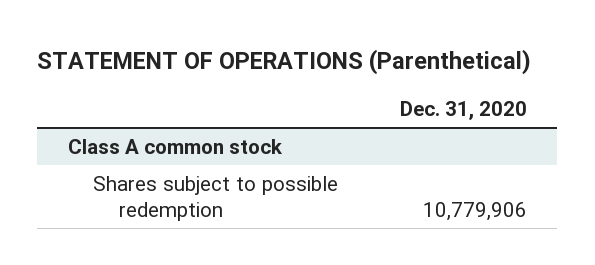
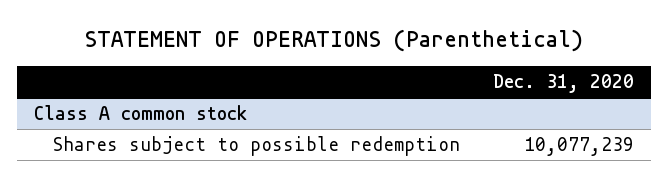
[422,201,527,221] 10,779,906 -> [524,137,635,157] 10,077,239

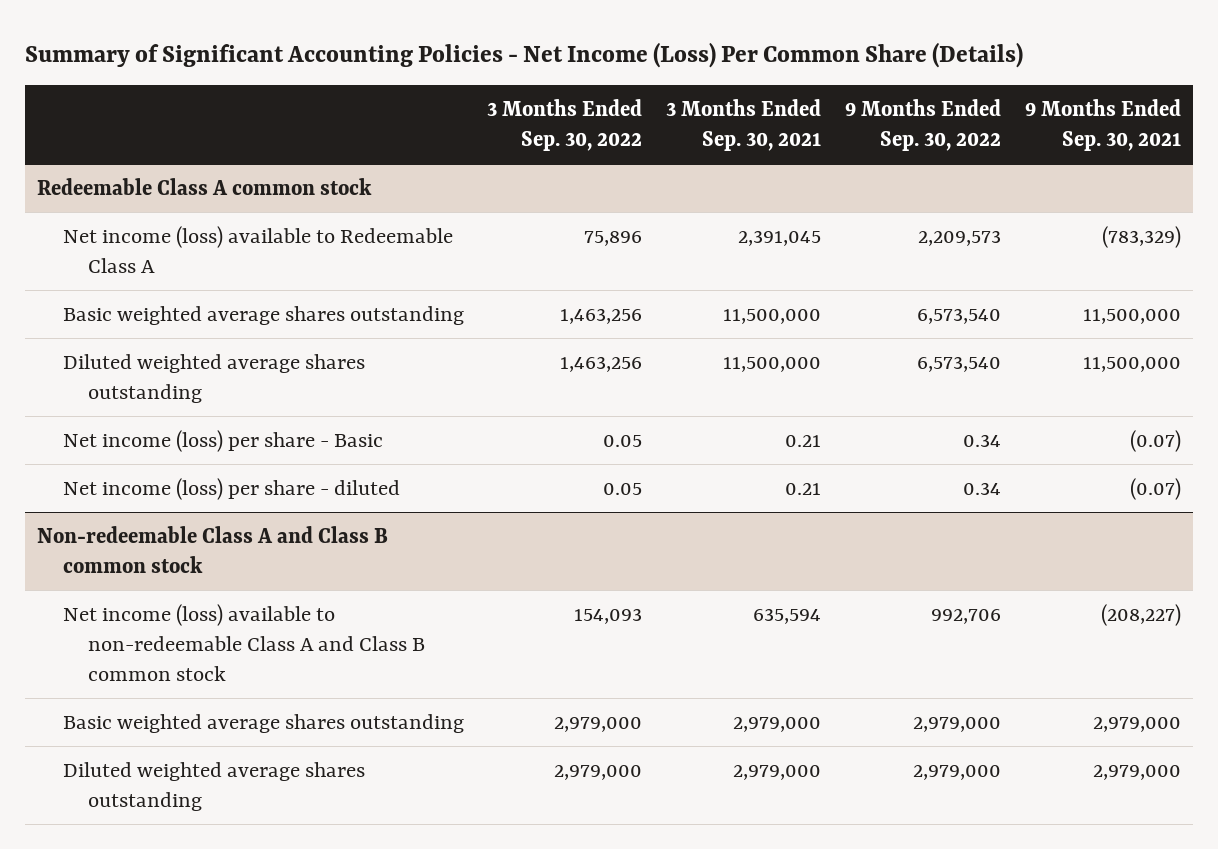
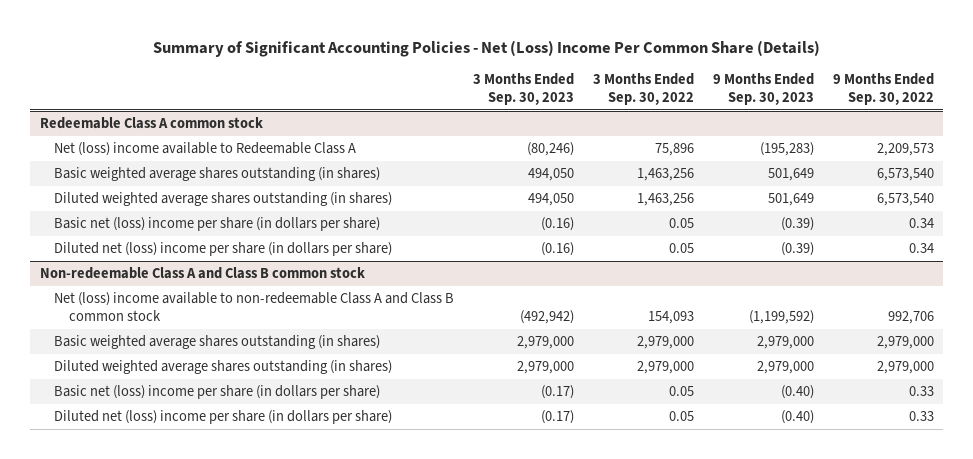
[25,41,1024,68] Summary of Significant Accounting Policies - Net Income (Loss) Per Common Share (Details) -> [152,39,820,57] Summary of Significant Accounting Policies - Net (Loss) Income Per Common Share (Details)
[666,98,822,151] 3 Months Ended Sep. 30, 2021 -> none
[1025,98,1182,151] 9 Months Ended Sep. 30, 2021 -> none
none -> [473,73,575,105] 3 Months Ended Sep. 30, 2023
none -> [712,73,814,105] 9 Months Ended Sep. 30, 2023
[62,225,453,273] Net income (loss) available to Redeemable Class A -> [54,142,357,157] Net (loss) income available to Redeemable Class A
[62,305,464,325] Basic weighted average shares outstanding -> [54,167,381,182] Basic weighted average shares outstanding (in shares)
[62,353,365,403] Diluted weighted average shares outstanding -> [54,192,393,207] Diluted weighted average shares outstanding (in shares)
[62,429,383,452] Net income (loss) per share - Basic -> [54,217,381,232] Basic net (loss) income per share (in dollars per share)
[62,477,400,500] Net income (loss) per share - diluted -> [54,242,393,257] Diluted net (loss) income per share (in dollars per share)
[62,603,425,681] Net income (loss) available to non-redeemable Class A and Class B common stock -> [54,292,455,322] Net (loss) income available to non-redeemable Class A and Class B common stock
[62,713,464,733] Basic weighted average shares outstanding -> [54,335,381,350] Basic weighted average shares outstanding (in shares)
[62,761,365,811] Diluted weighted average shares outstanding -> [54,360,393,375] Diluted weighted average shares outstanding (in shares)
none -> [54,385,381,400] Basic net (loss) income per share (in dollars per share)
none -> [54,410,393,425] Diluted net (loss) income per share (in dollars per share)

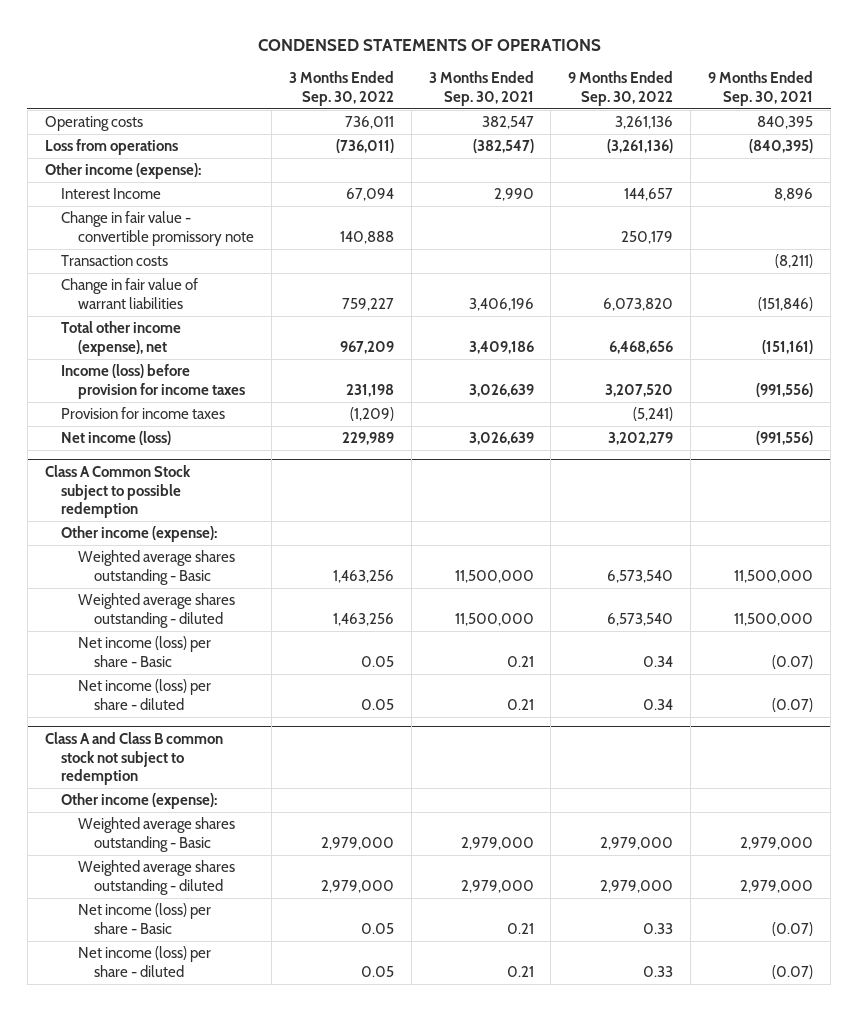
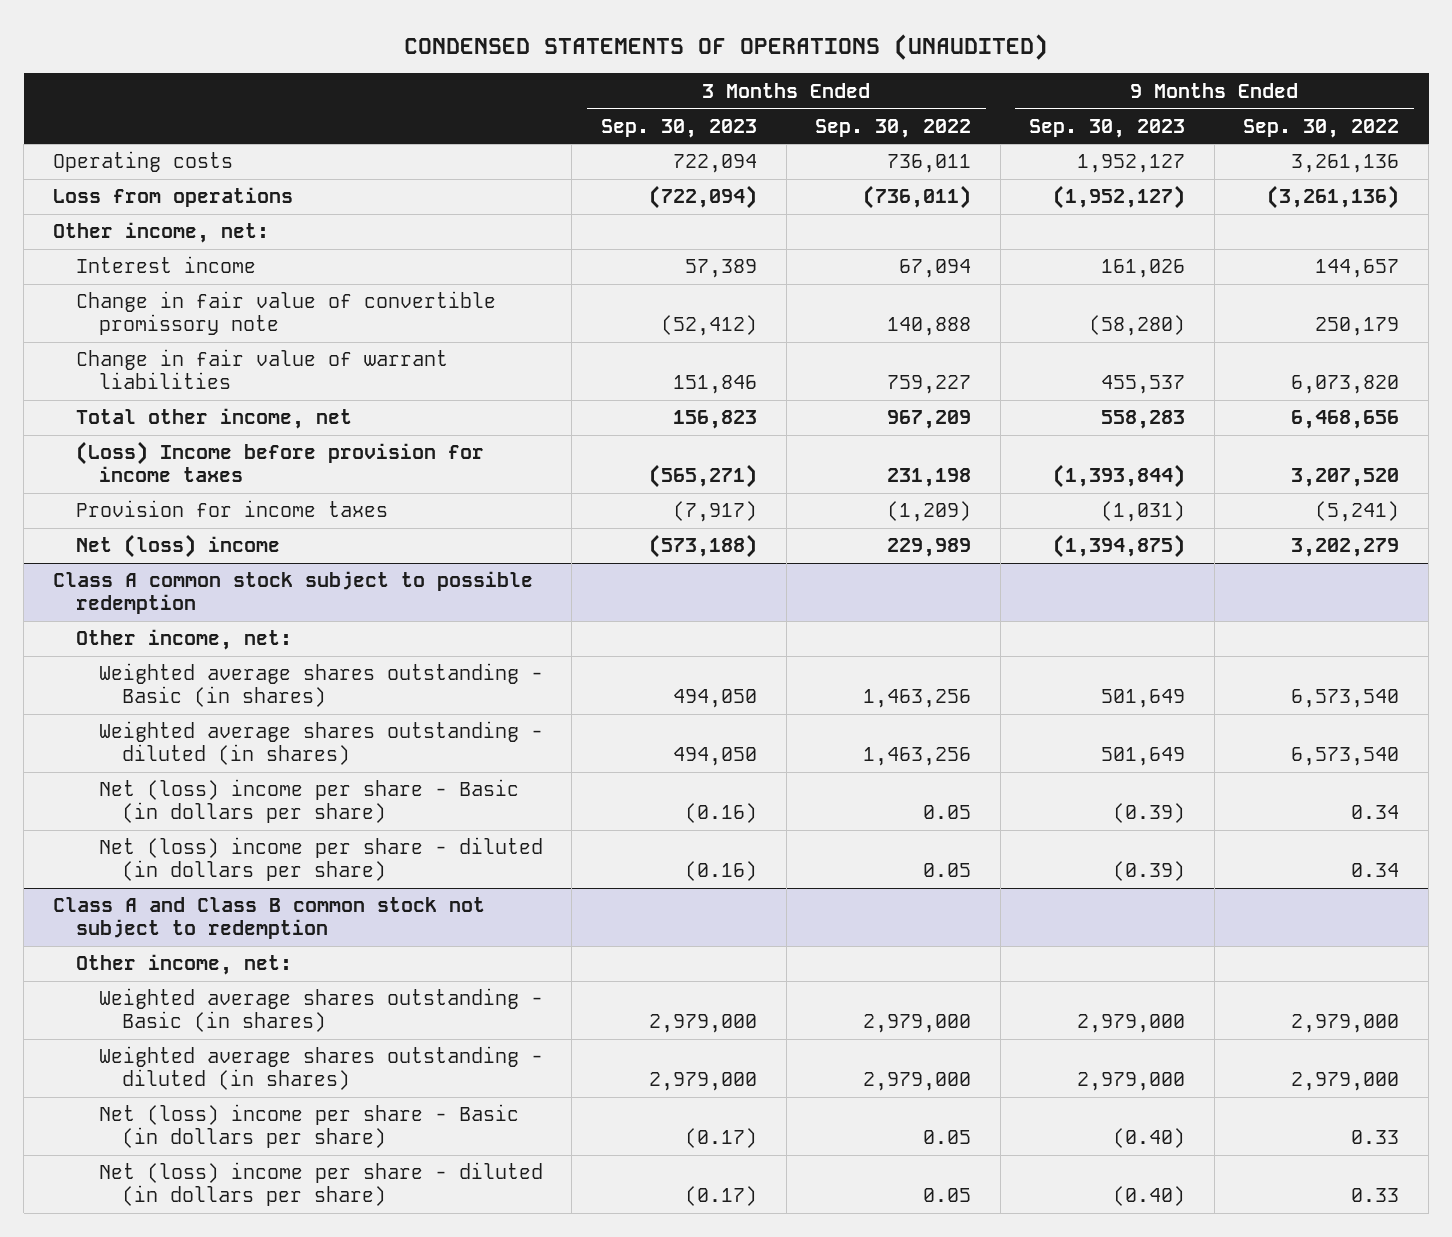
[258,38,602,51] CONDENSED STATEMENTS OF OPERATIONS -> [404,33,1049,60] CONDENSED STATEMENTS OF OPERATIONS (UNAUDITED)
[428,70,534,106] 3 Months Ended Sep. 30, 2021 -> none
[708,70,814,106] 9 Months Ended Sep. 30, 2021 -> none
none -> [601,118,758,138] Sep. 30, 2023
none -> [1029,118,1186,138] Sep. 30, 2023
[61,255,169,267] Transaction costs -> none
[44,163,201,180] Other income (expense): -> [52,222,269,244] Other income, net:
[61,188,162,200] Interest Income -> [75,256,256,274] Interest income
[61,211,254,247] Change in fair value - convertible promissory note -> [75,291,496,335] Change in fair value of convertible promissory note
[61,321,182,357] Total other income (expense), net -> [75,408,352,430] Total other income, net
[61,364,245,400] Income (loss) before provision for income taxes -> [75,441,484,482] (Loss) Income before provision for income taxes
[61,431,172,446] Net income (loss) -> [75,534,280,559] Net (loss) income
[44,464,191,519] Class A Common Stock subject to possible redemption -> [52,571,533,614] Class A common stock subject to possible redemption
[61,526,218,543] Other income (expense): -> [75,629,292,651] Other income, net:
[77,550,235,586] Weighted average shares outstanding - Basic -> [98,663,543,707] Weighted average shares outstanding - Basic (in shares)
[77,593,235,629] Weighted average shares outstanding - diluted -> [98,721,543,765] Weighted average shares outstanding - diluted (in shares)
[77,636,211,668] Net income (loss) per share - Basic -> [98,779,519,823] Net (loss) income per share - Basic (in dollars per share)
[77,679,211,711] Net income (loss) per share - diluted -> [98,837,543,881] Net (loss) income per share - diluted (in dollars per share)
[61,793,218,810] Other income (expense): -> [75,954,292,976] Other income, net:
[77,817,235,853] Weighted average shares outstanding - Basic -> [98,988,543,1032] Weighted average shares outstanding - Basic (in shares)
[77,860,235,896] Weighted average shares outstanding - diluted -> [98,1046,543,1090] Weighted average shares outstanding - diluted (in shares)
[77,903,211,935] Net income (loss) per share - Basic -> [98,1104,519,1148] Net (loss) income per share - Basic (in dollars per share)
[77,946,211,978] Net income (loss) per share - diluted -> [98,1162,543,1206] Net (loss) income per share - diluted (in dollars per share)

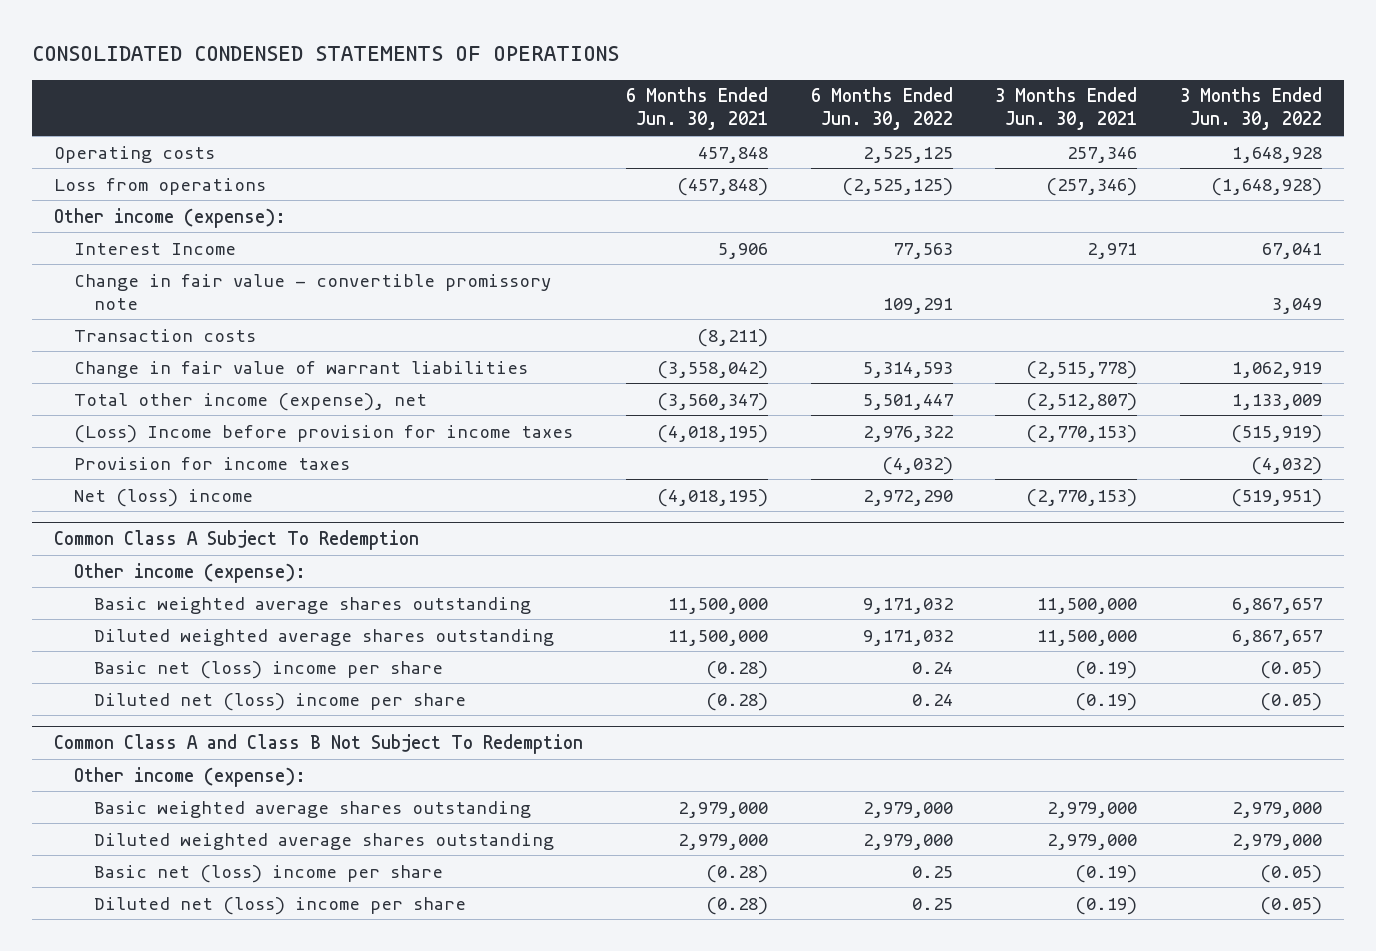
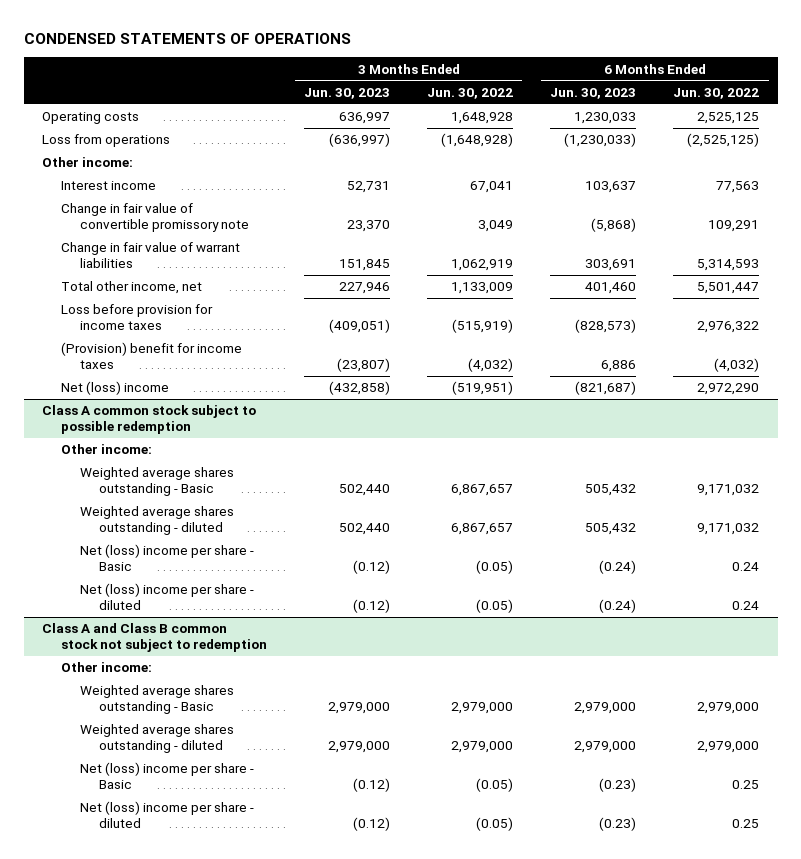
[32,46,620,62] CONSOLIDATED CONDENSED STATEMENTS OF OPERATIONS -> [23,33,351,45] CONDENSED STATEMENTS OF OPERATIONS
[625,87,768,131] 6 Months Ended Jun. 30, 2021 -> none
[995,87,1138,131] 3 Months Ended Jun. 30, 2021 -> none
none -> [304,87,391,99] Jun. 30, 2023
none -> [550,87,637,99] Jun. 30, 2023
[73,328,256,342] Transaction costs -> none
[53,207,286,228] Other income (expense): -> [42,157,134,168] Other income:
[73,242,236,255] Interest Income -> [61,181,157,191] Interest income
[73,273,551,310] Change in fair value - convertible promissory note -> [61,203,250,232] Change in fair value of convertible promissory note
[73,392,427,411] Total other income (expense), net -> [61,281,203,295] Total other income, net
[73,424,573,443] (Loss) Income before provision for income taxes -> [61,304,214,330] Loss before provision for income taxes
[73,456,350,470] Provision for income taxes -> [61,342,243,369] (Provision) benefit for income taxes
[53,530,419,551] Common Class A Subject To Redemption -> [42,405,257,434] Class A common stock subject to possible redemption
[73,562,306,583] Other income (expense): -> [61,444,153,455] Other income:
[94,596,532,614] Basic weighted average shares outstanding -> [80,467,235,496] Weighted average shares outstanding - Basic
[94,628,555,646] Diluted weighted average shares outstanding -> [80,506,235,535] Weighted average shares outstanding - diluted
[94,660,444,679] Basic net (loss) income per share -> [80,544,255,571] Net (loss) income per share - Basic
[94,692,467,711] Diluted net (loss) income per share -> [80,583,255,610] Net (loss) income per share - diluted
[53,734,583,755] Common Class A and Class B Not Subject To Redemption -> [42,623,268,652] Class A and Class B common stock not subject to redemption
[73,766,306,787] Other income (expense): -> [61,662,153,673] Other income:
[94,800,532,818] Basic weighted average shares outstanding -> [80,685,235,714] Weighted average shares outstanding - Basic
[94,832,555,850] Diluted weighted average shares outstanding -> [80,724,235,753] Weighted average shares outstanding - diluted
[94,864,444,883] Basic net (loss) income per share -> [80,762,255,789] Net (loss) income per share - Basic
[94,896,467,915] Diluted net (loss) income per share -> [80,801,255,828] Net (loss) income per share - diluted

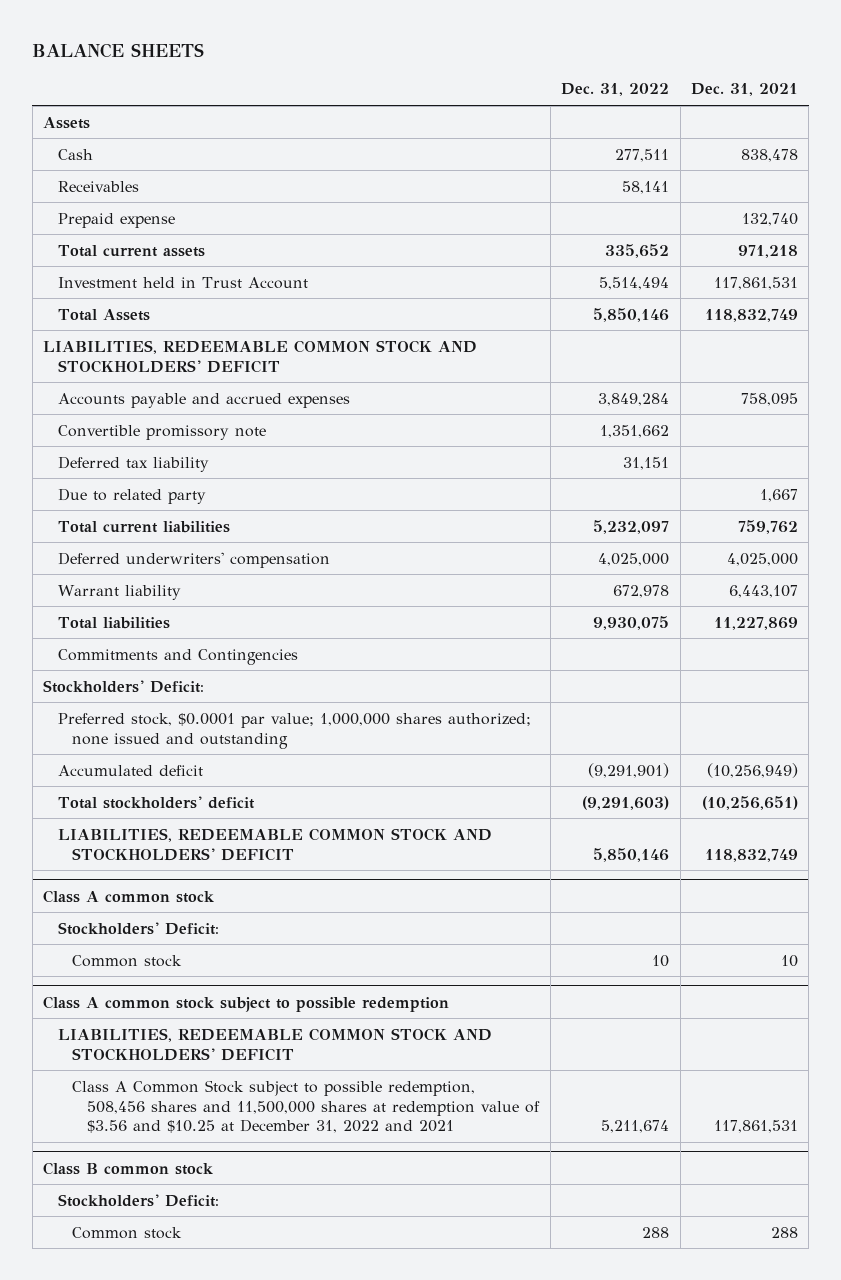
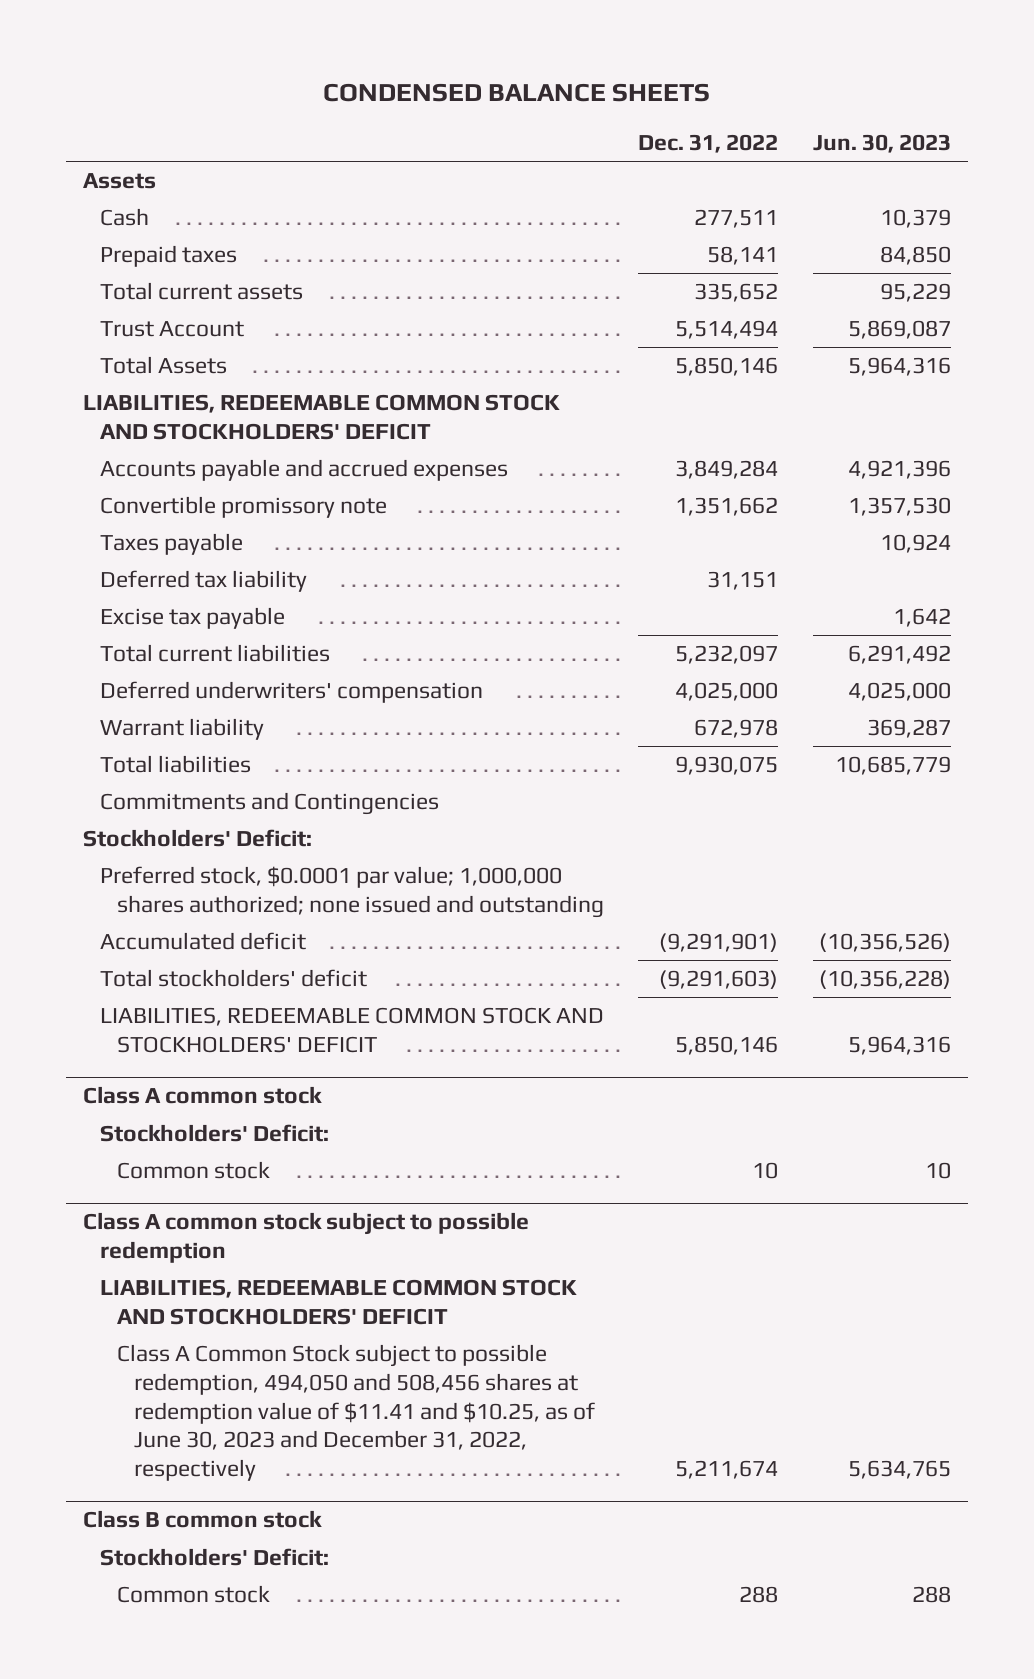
[32,42,205,58] BALANCE SHEETS -> [322,83,710,103] CONDENSED BALANCE SHEETS
[690,83,798,97] Dec. 31, 2021 -> none
none -> [812,133,951,153] Jun. 30, 2023
[57,212,175,228] Prepaid expense -> none
[57,180,139,192] Receivables -> [99,245,237,268] Prepaid taxes
[57,276,308,289] Investment held in Trust Account -> [99,321,244,338] Trust Account
none -> [99,533,243,556] Taxes payable
[57,487,206,504] Due to related party -> none
none -> [99,607,285,630] Excise tax payable
[72,1079,541,1134] Class A Common Stock subject to possible redemption, 508,456 shares and 11,500,000 shares at redemption value of $3.56 and $10.25 at December 31, 2022 and 2021 -> [116,1344,595,1482] Class A Common Stock subject to possible redemption, 494,050 and 508,456 shares at redemption value of $11.41 and $10.25, as of June 30, 2023 and December 31, 2022, respectively

